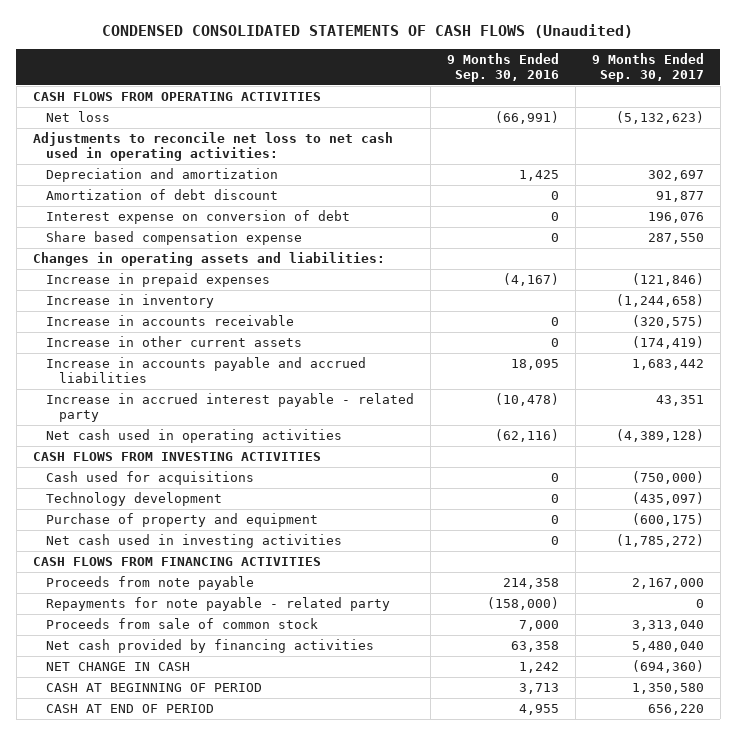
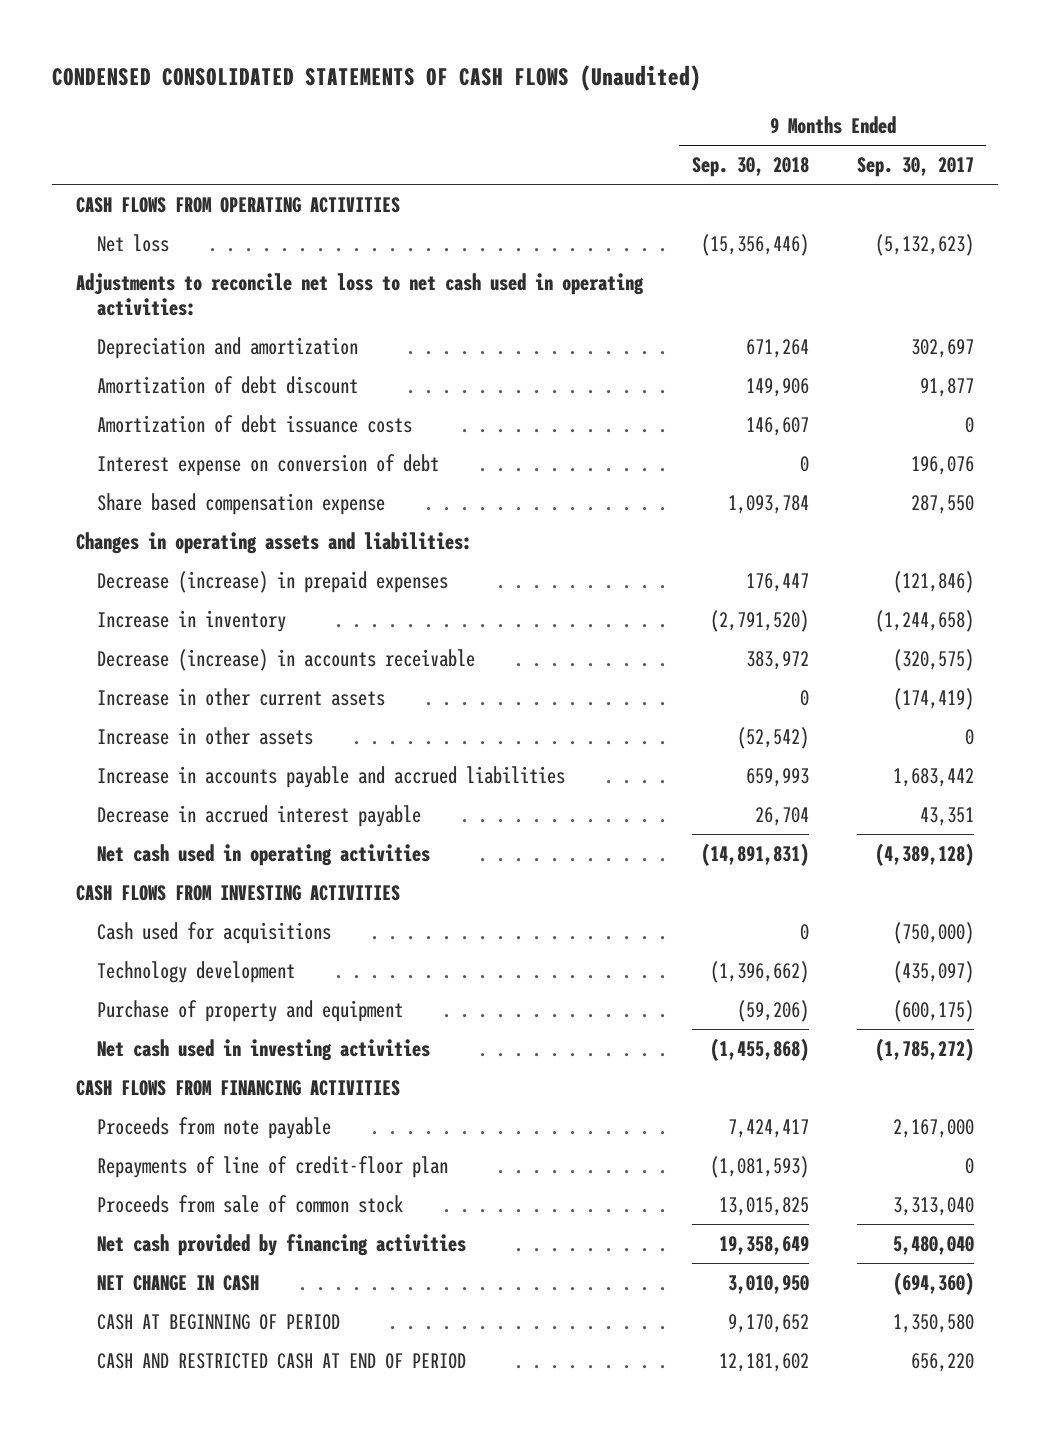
[446,52,559,83] 9 Months Ended Sep. 30, 2016 -> none
none -> [691,157,809,178] Sep. 30, 2018
none -> [97,415,413,434] Amortization of debt issuance costs
[45,273,270,288] Increase in prepaid expenses -> [97,571,449,594] Decrease (increase) in prepaid expenses
[45,315,294,327] Increase in accounts receivable -> [97,649,476,672] Decrease (increase) in accounts receivable
none -> [97,727,314,746] Increase in other assets
[45,393,414,423] Increase in accrued interest payable - related party -> [97,805,422,828] Decrease in accrued interest payable
[45,597,390,612] Repayments for note payable - related party -> [97,1156,449,1179] Repayments of line of credit-floor plan
[45,704,214,714] CASH AT END OF PERIOD -> [97,1353,467,1370] CASH AND RESTRICTED CASH AT END OF PERIOD

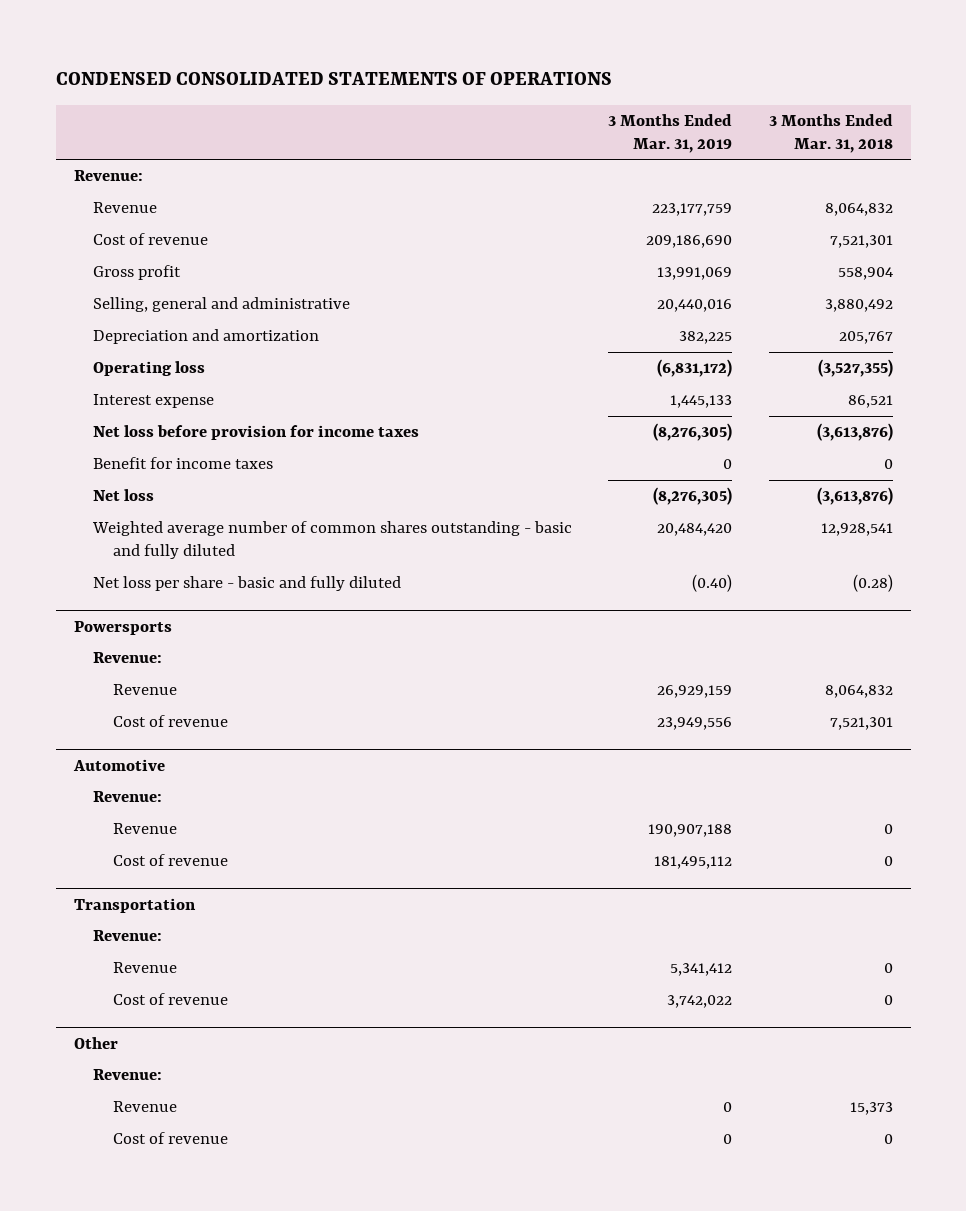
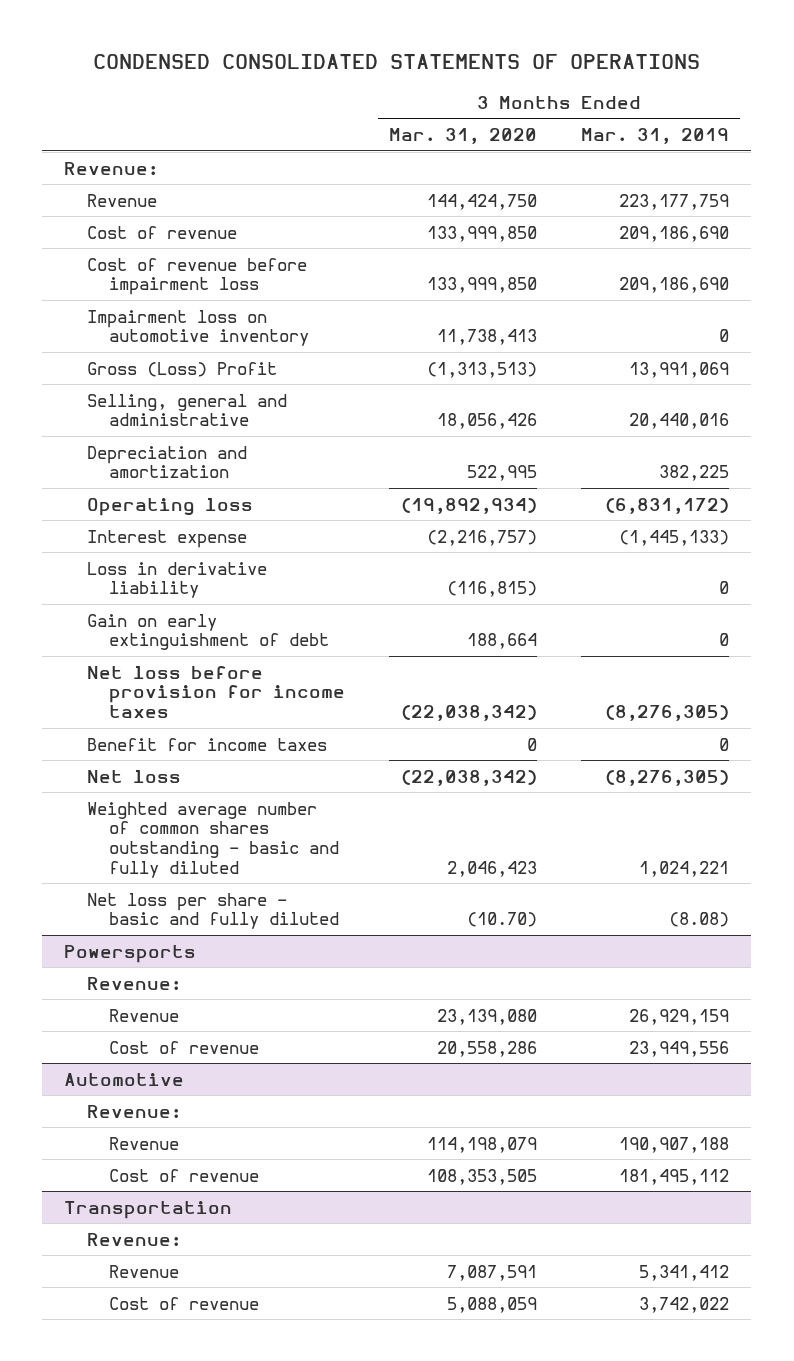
[768,113,893,153] 3 Months Ended Mar. 31, 2018 -> none
none -> [389,127,538,144] Mar. 31, 2020
none -> [86,257,307,296] Cost of revenue before impairment loss
none -> [86,309,310,347] Impairment loss on automotive inventory
[93,265,182,281] Gross profit -> [86,361,277,377] Gross (Loss) Profit
[670,395,733,409] 1,445,133 -> [619,529,730,546] (1,445,133)
none -> [86,561,267,599] Loss in derivative liability
none -> [86,613,330,651] Gain on early extinguishment of debt
[657,523,733,537] 20,484,420 -> [639,860,730,877] 1,024,221
[692,574,733,593] (0.40) -> [669,912,730,928] (8.08)
[73,1036,118,1049] Other -> none
[93,1069,163,1081] Revenue: -> none
[113,1101,178,1113] Revenue -> none
[113,1132,229,1145] Cost of revenue -> none

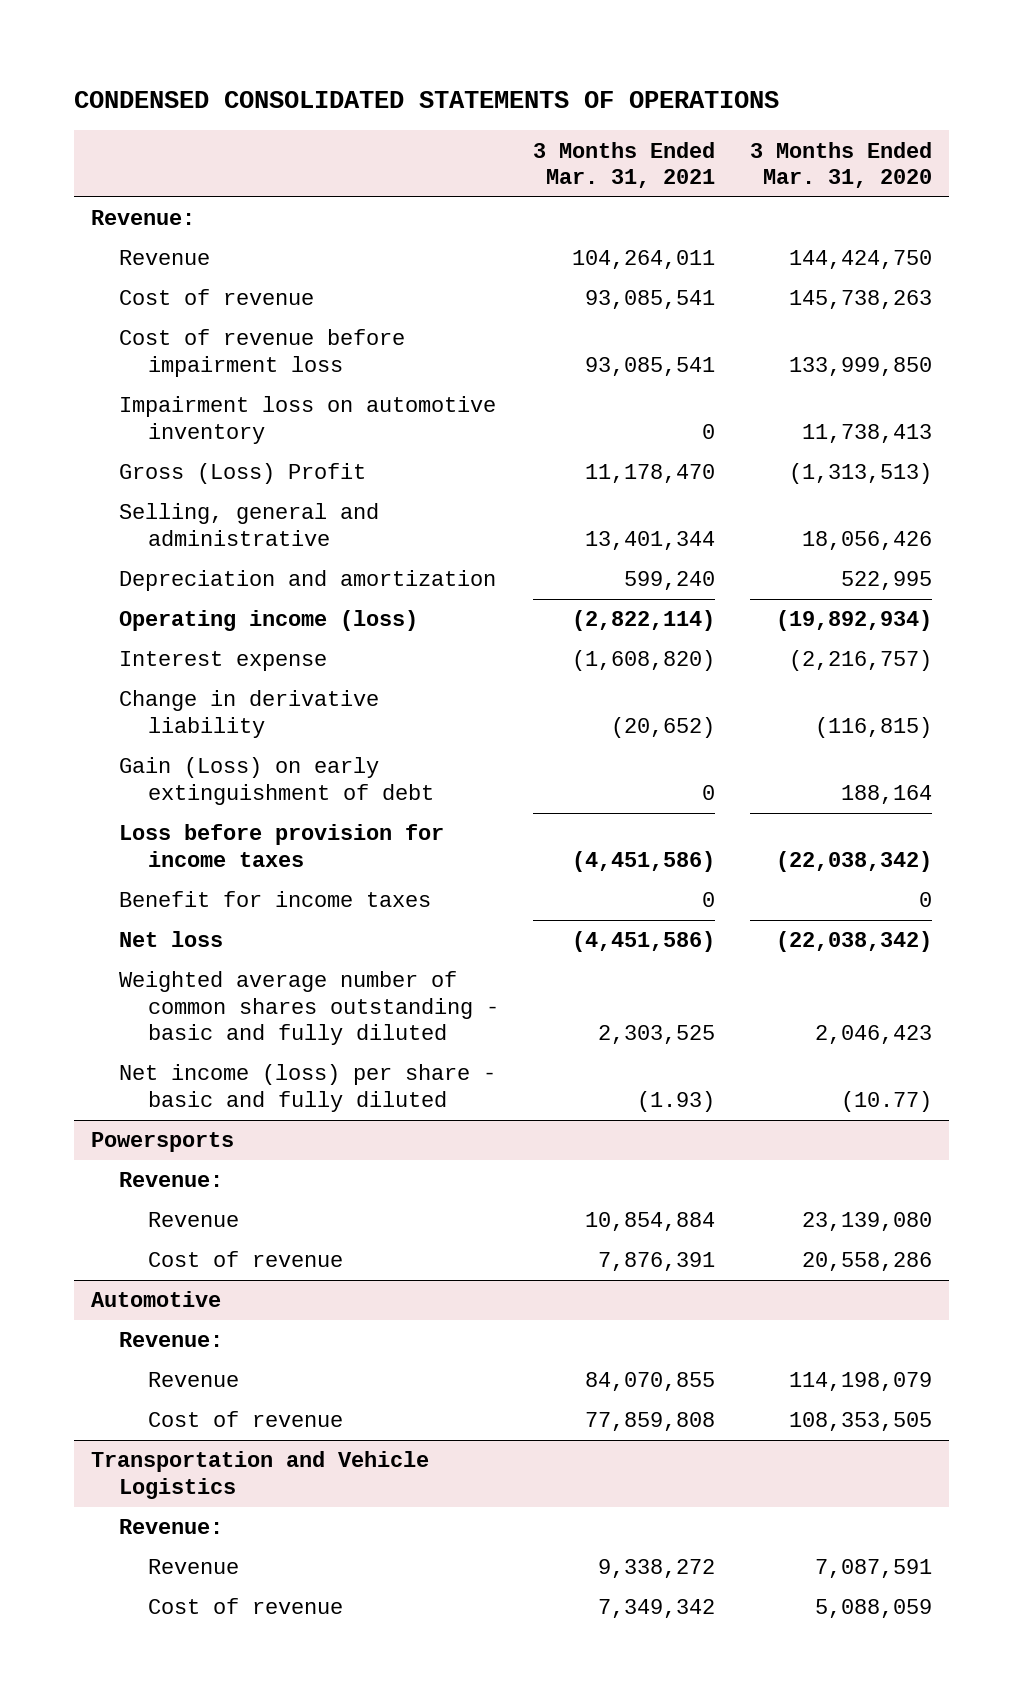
[581,127,730,144] Mar. 31, 2019 -> none
none -> [533,141,716,189] 3 Months Ended Mar. 31, 2021
[427,225,538,242] 133,999,850 -> [788,290,932,310] 145,738,263
[86,497,253,516] Operating loss -> [119,610,419,632] Operating income (loss)
[86,561,267,599] Loss in derivative liability -> [119,690,380,738] Change in derivative liability
[86,613,330,651] Gain on early extinguishment of debt -> [119,757,434,805] Gain (Loss) on early extinguishment of debt
[467,633,538,650] 188,664 -> [840,784,932,804] 188,164
[86,665,346,719] Net loss before provision for income taxes -> [119,824,445,867] Loss before provision for income taxes
[86,892,340,930] Net loss per share - basic and fully diluted -> [119,1064,497,1112] Net income (loss) per share - basic and fully diluted
[467,912,538,928] (10.70) -> [840,1090,932,1112] (10.77)
[64,1200,233,1219] Transportation -> [90,1451,429,1499] Transportation and Vehicle Logistics

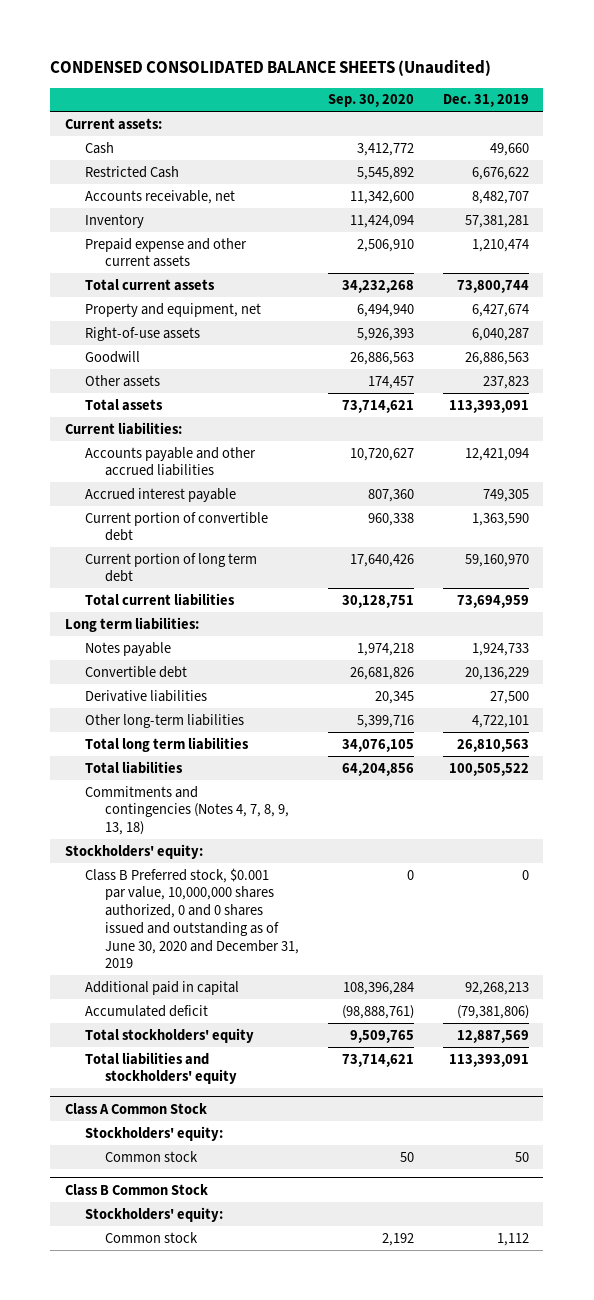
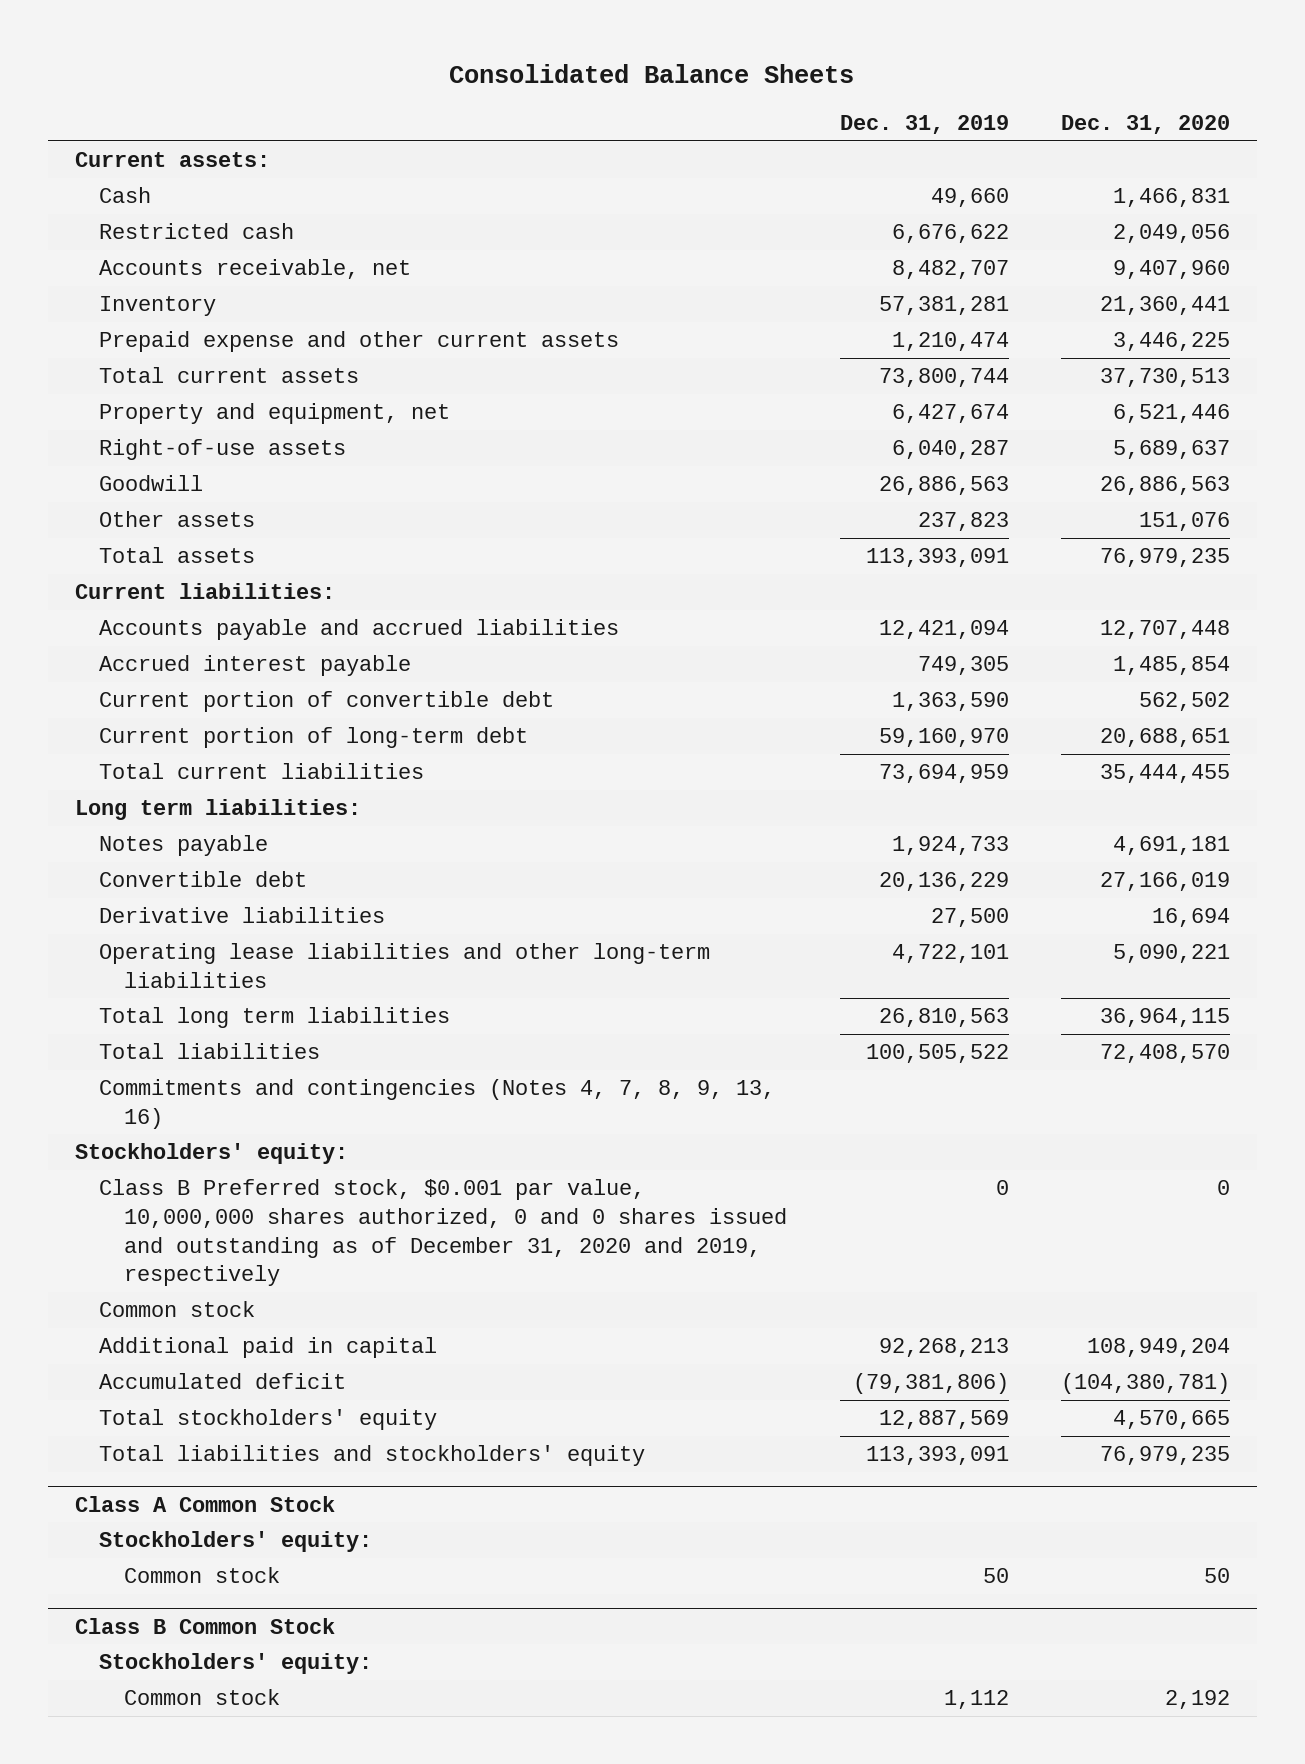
[50,60,492,77] CONDENSED CONSOLIDATED BALANCE SHEETS (Unaudited) -> [449,63,855,83] Consolidated Balance Sheets
[327,94,414,108] Sep. 30, 2020 -> none
none -> [1061,115,1231,135] Dec. 31, 2020
[84,165,179,178] Restricted Cash -> [99,223,295,240] Restricted cash
[84,446,256,477] Accounts payable and other accrued liabilities -> [99,619,620,641] Accounts payable and accrued liabilities
[84,552,257,583] Current portion of long term debt -> [99,727,529,749] Current portion of long-term debt
[84,713,244,728] Other long-term liabilities -> [99,943,711,988] Operating lease liabilities and other long-term liabilities
[84,785,289,836] Commitments and contingencies (Notes 4, 7, 8, 9, 13, 18) -> [99,1079,776,1129] Commitments and contingencies (Notes 4, 7, 8, 9, 13, 16)
[84,867,299,969] Class B Preferred stock, $0.001 par value, 10,000,000 shares authorized, 0 and 0 shares issued and outstanding as of June 30, 2020 and December 31, 2019 -> [99,1179,788,1287] Class B Preferred stock, $0.001 par value, 10,000,000 shares authorized, 0 and 0 shares issued and outstanding as of December 31, 2020 and 2019, respectively
none -> [99,1301,256,1318] Common stock

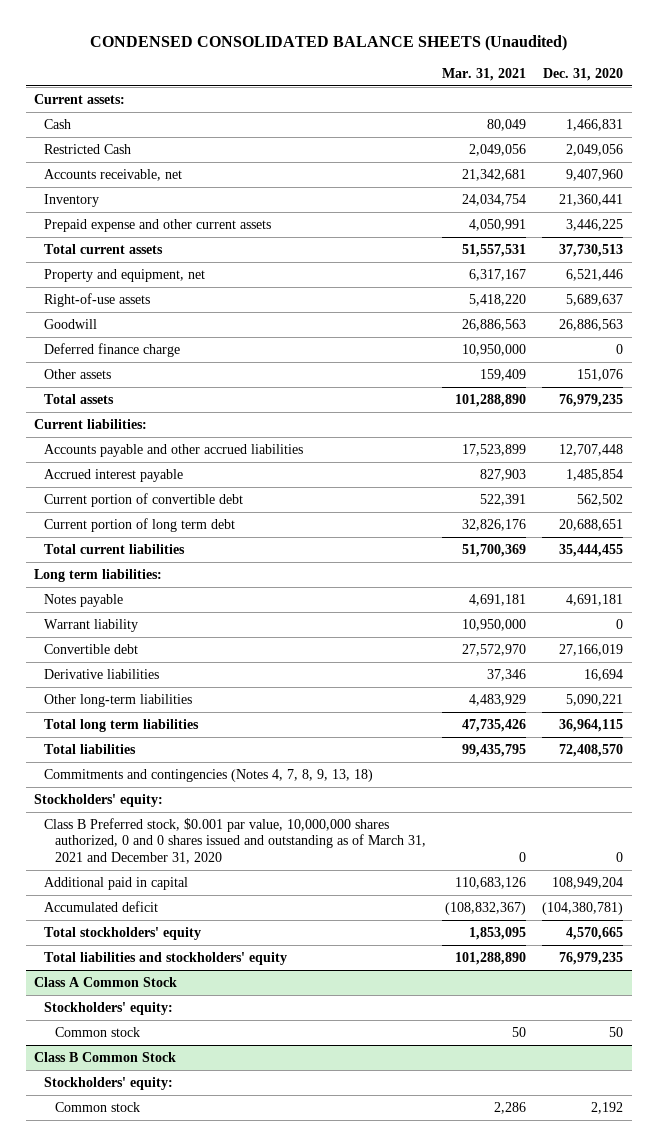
[449,63,855,83] Consolidated Balance Sheets -> [89,35,567,52] CONDENSED CONSOLIDATED BALANCE SHEETS (Unaudited)
[839,115,1009,135] Dec. 31, 2019 -> none
none -> [442,67,527,81] Mar. 31, 2021
[99,223,295,240] Restricted cash -> [44,144,132,155] Restricted Cash
none -> [44,343,181,358] Deferred finance charge
[99,619,620,641] Accounts payable and accrued liabilities -> [44,444,304,458] Accounts payable and other accrued liabilities
[99,727,529,749] Current portion of long-term debt -> [44,518,236,533] Current portion of long term debt
none -> [44,619,139,633] Warrant liability
[99,943,711,988] Operating lease liabilities and other long-term liabilities -> [44,694,193,708] Other long-term liabilities
[99,1079,776,1129] Commitments and contingencies (Notes 4, 7, 8, 9, 13, 16) -> [44,769,374,783] Commitments and contingencies (Notes 4, 7, 8, 9, 13, 18)
[99,1301,256,1318] Common stock -> none
[99,1179,788,1287] Class B Preferred stock, $0.001 par value, 10,000,000 shares authorized, 0 and 0 shares issued and outstanding as of December 31, 2020 and 2019, respectively -> [44,818,427,864] Class B Preferred stock, $0.001 par value, 10,000,000 shares authorized, 0 and 0 shares issued and outstanding as of March 31, 2021 and December 31, 2020

